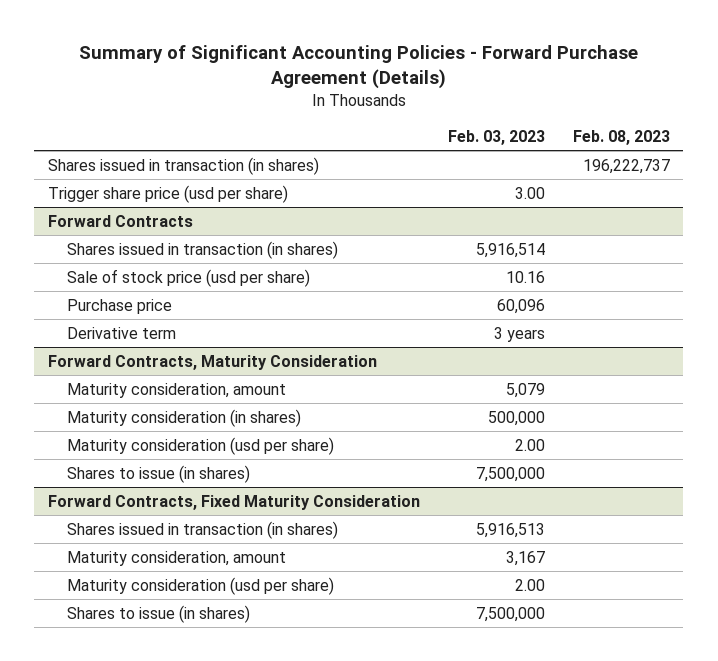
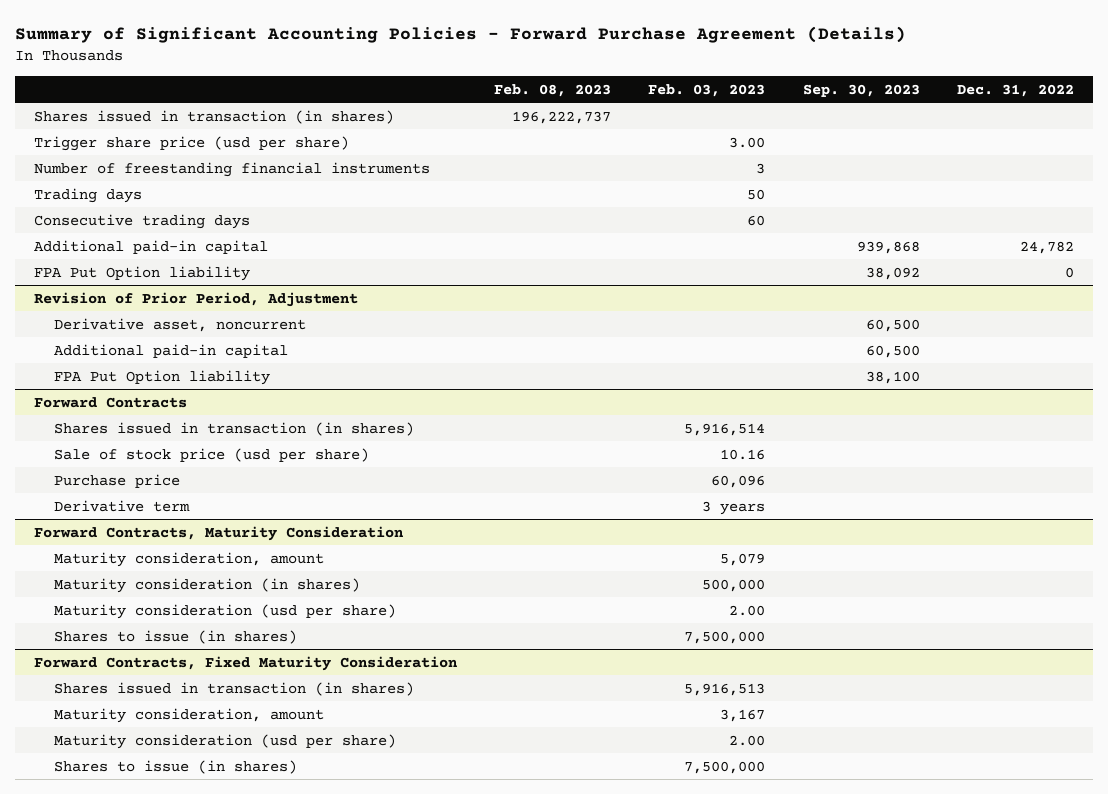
none -> [802,83,920,97] Sep. 30, 2023
none -> [957,83,1075,97] Dec. 31, 2022
none -> [33,161,430,177] Number of freestanding financial instruments
none -> [33,187,142,203] Trading days
none -> [33,213,250,229] Consecutive trading days
none -> [33,239,268,254] Additional paid-in capital
none -> [33,265,250,281] FPA Put Option liability
none -> [33,291,358,307] Revision of Prior Period, Adjustment
none -> [54,317,307,332] Derivative asset, noncurrent
none -> [54,343,289,358] Additional paid-in capital
none -> [54,369,271,385] FPA Put Option liability

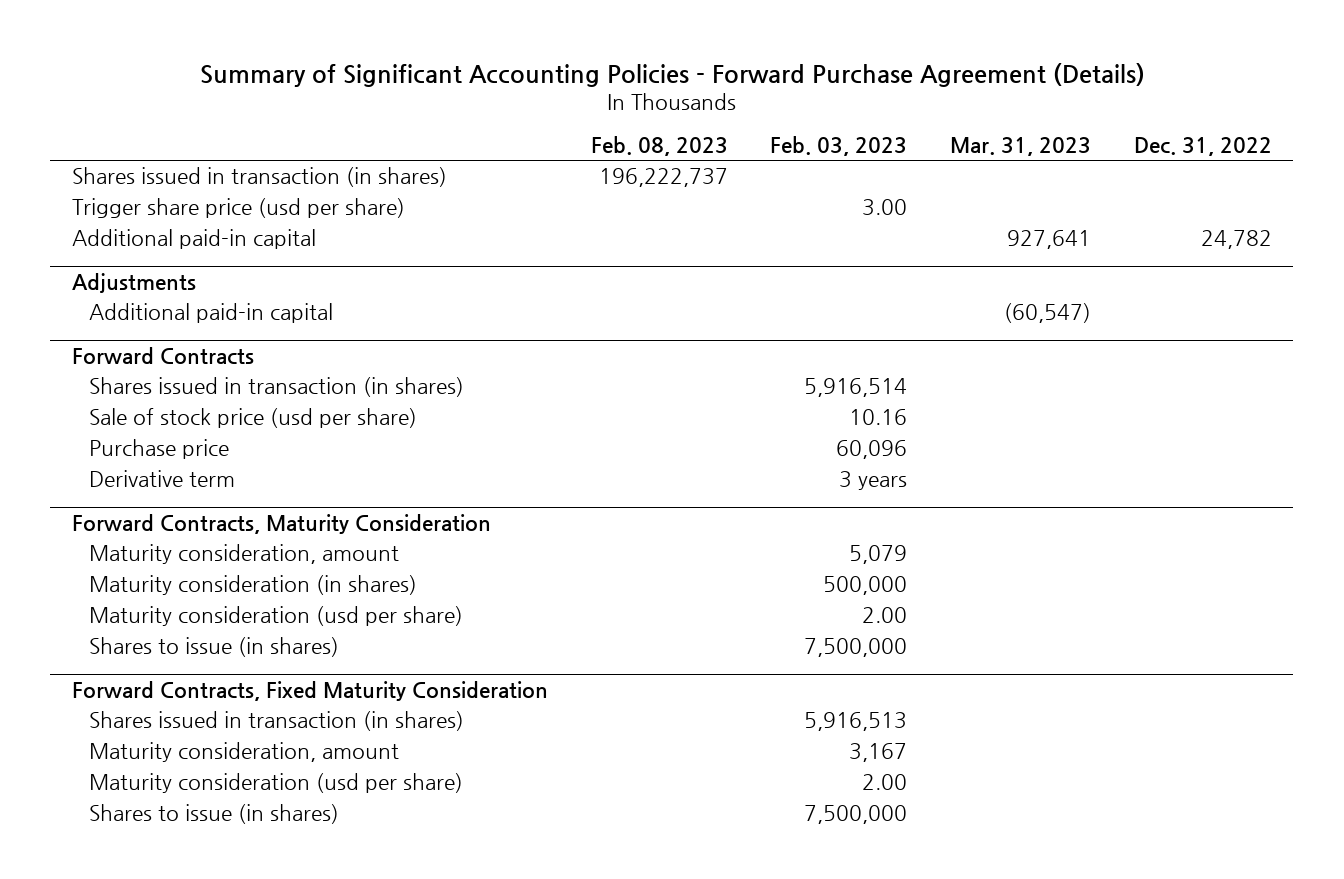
[802,83,920,97] Sep. 30, 2023 -> none
none -> [950,137,1092,157] Mar. 31, 2023
[33,161,430,177] Number of freestanding financial instruments -> none
[33,187,142,203] Trading days -> none
[33,213,250,229] Consecutive trading days -> none
[33,265,250,281] FPA Put Option liability -> none
[33,291,358,307] Revision of Prior Period, Adjustment -> none
[54,317,307,332] Derivative asset, noncurrent -> none
none -> [71,272,196,293] Adjustments
[54,369,271,385] FPA Put Option liability -> none

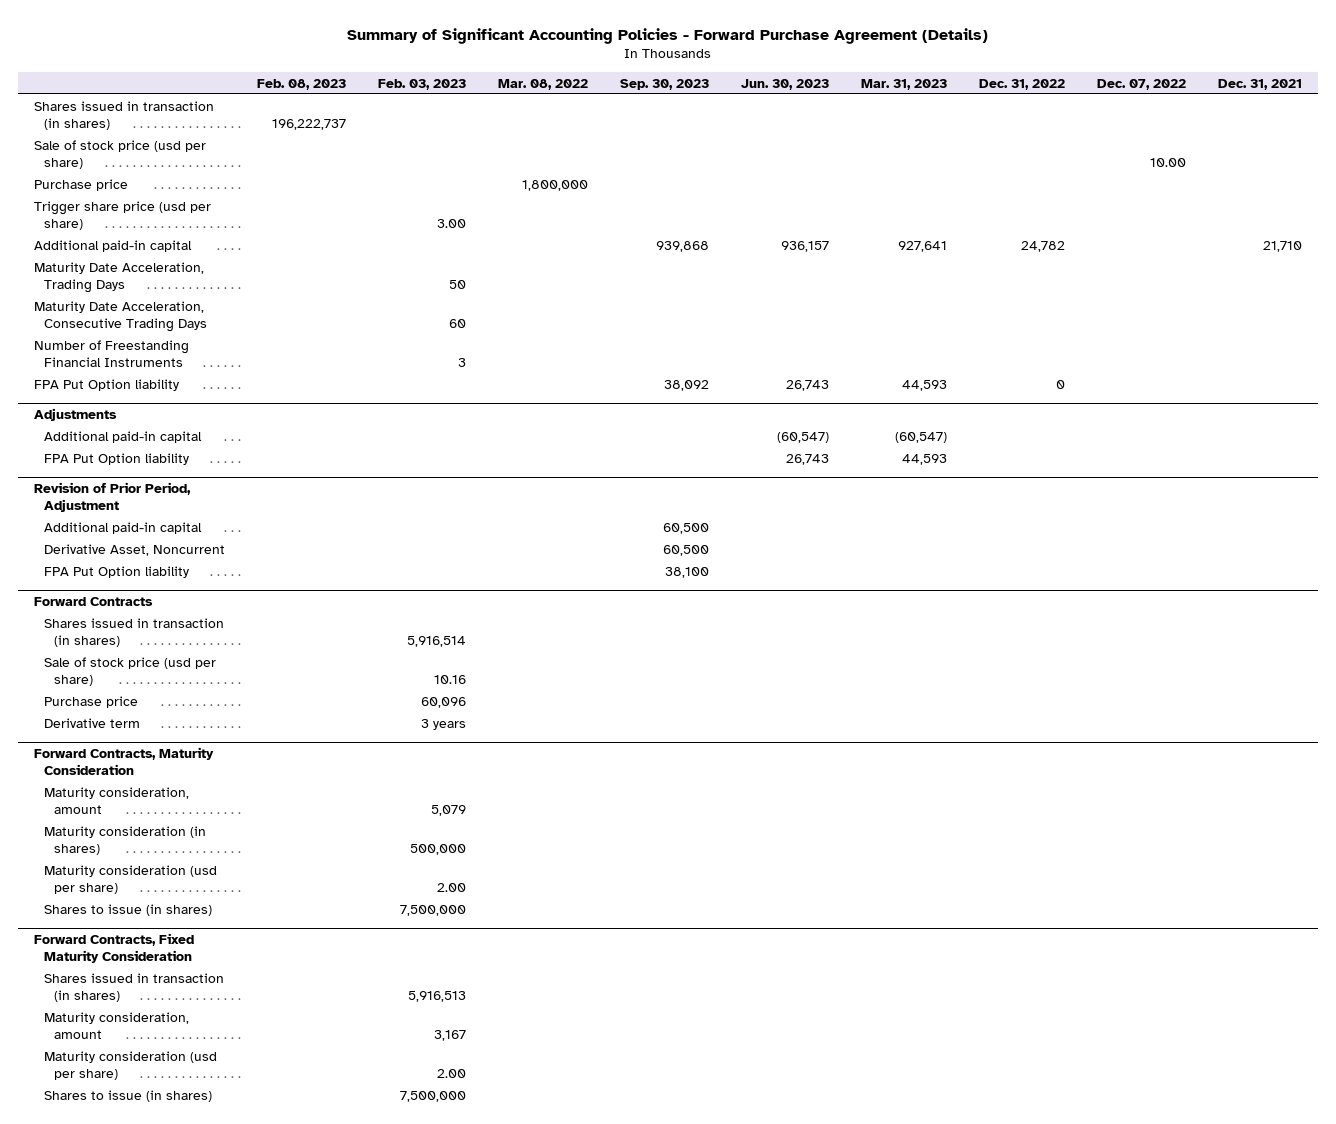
none -> [497,78,588,90] Mar. 08, 2022
none -> [619,78,709,90] Sep. 30, 2023
none -> [740,78,829,90] Jun. 30, 2023
none -> [1096,78,1186,90] Dec. 07, 2022
none -> [1217,78,1302,90] Dec. 31, 2021
none -> [33,139,206,169] Sale of stock price (usd per share)
none -> [33,178,128,191] Purchase price
none -> [33,261,204,293] Maturity Date Acceleration, Trading Days
none -> [33,300,207,332] Maturity Date Acceleration, Consecutive Trading Days
none -> [33,339,189,367] Number of Freestanding Financial Instruments
none -> [33,378,179,391] FPA Put Option liability
none -> [43,452,189,465] FPA Put Option liability
none -> [33,482,191,513] Revision of Prior Period, Adjustment
none -> [43,521,202,534] Additional paid-in capital
none -> [43,543,225,556] Derivative Asset, Noncurrent
none -> [43,565,189,578] FPA Put Option liability

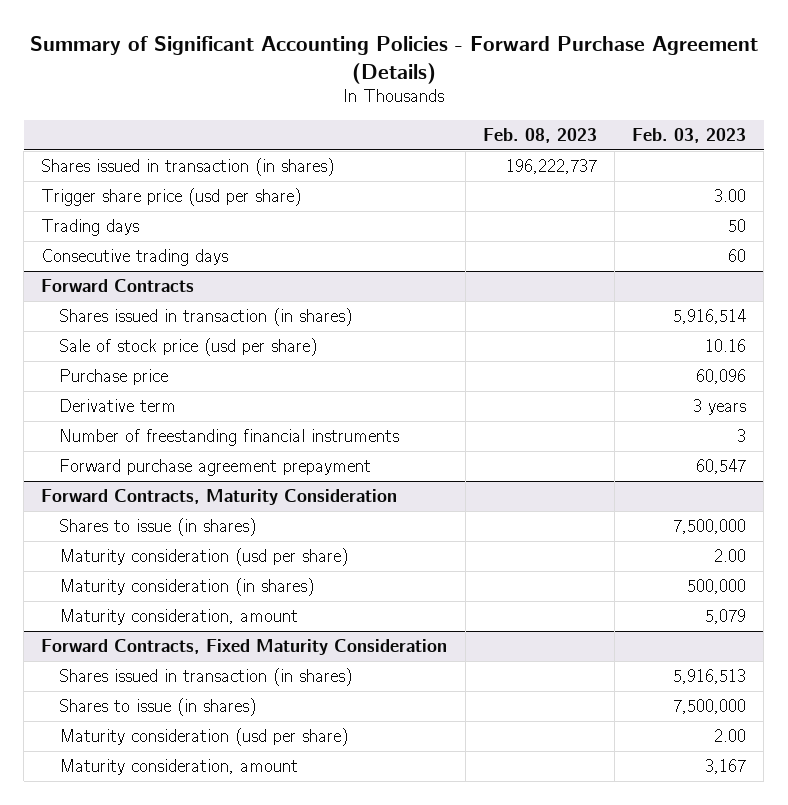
[497,78,588,90] Mar. 08, 2022 -> none
[619,78,709,90] Sep. 30, 2023 -> none
[740,78,829,90] Jun. 30, 2023 -> none
[860,78,947,90] Mar. 31, 2023 -> none
[978,78,1065,90] Dec. 31, 2022 -> none
[1096,78,1186,90] Dec. 07, 2022 -> none
[1217,78,1302,90] Dec. 31, 2021 -> none
[33,139,206,169] Sale of stock price (usd per share) -> none
[33,178,128,191] Purchase price -> none
[33,239,192,252] Additional paid-in capital -> none
[33,339,189,367] Number of Freestanding Financial Instruments -> none
[33,378,179,391] FPA Put Option liability -> none
[33,408,117,422] Adjustments -> none
[43,430,202,443] Additional paid-in capital -> none
[43,452,189,465] FPA Put Option liability -> none
[33,482,191,513] Revision of Prior Period, Adjustment -> none
[43,521,202,534] Additional paid-in capital -> none
[43,543,225,556] Derivative Asset, Noncurrent -> none
[43,565,189,578] FPA Put Option liability -> none
[33,261,204,293] Maturity Date Acceleration, Trading Days -> [41,218,140,236] Trading days
[33,300,207,332] Maturity Date Acceleration, Consecutive Trading Days -> [41,248,229,266] Consecutive trading days
none -> [59,428,400,446] Number of freestanding financial instruments
none -> [59,458,372,476] Forward purchase agreement prepayment
[43,864,217,894] Maturity consideration (usd per share) -> [59,547,349,566] Maturity consideration (usd per share)
[43,825,206,855] Maturity consideration (in shares) -> [59,577,315,596] Maturity consideration (in shares)
[43,786,189,814] Maturity consideration, amount -> [59,608,299,625] Maturity consideration, amount
[43,1050,217,1080] Maturity consideration (usd per share) -> [59,727,349,746] Maturity consideration (usd per share)
[43,1011,189,1039] Maturity consideration, amount -> [59,758,299,775] Maturity consideration, amount

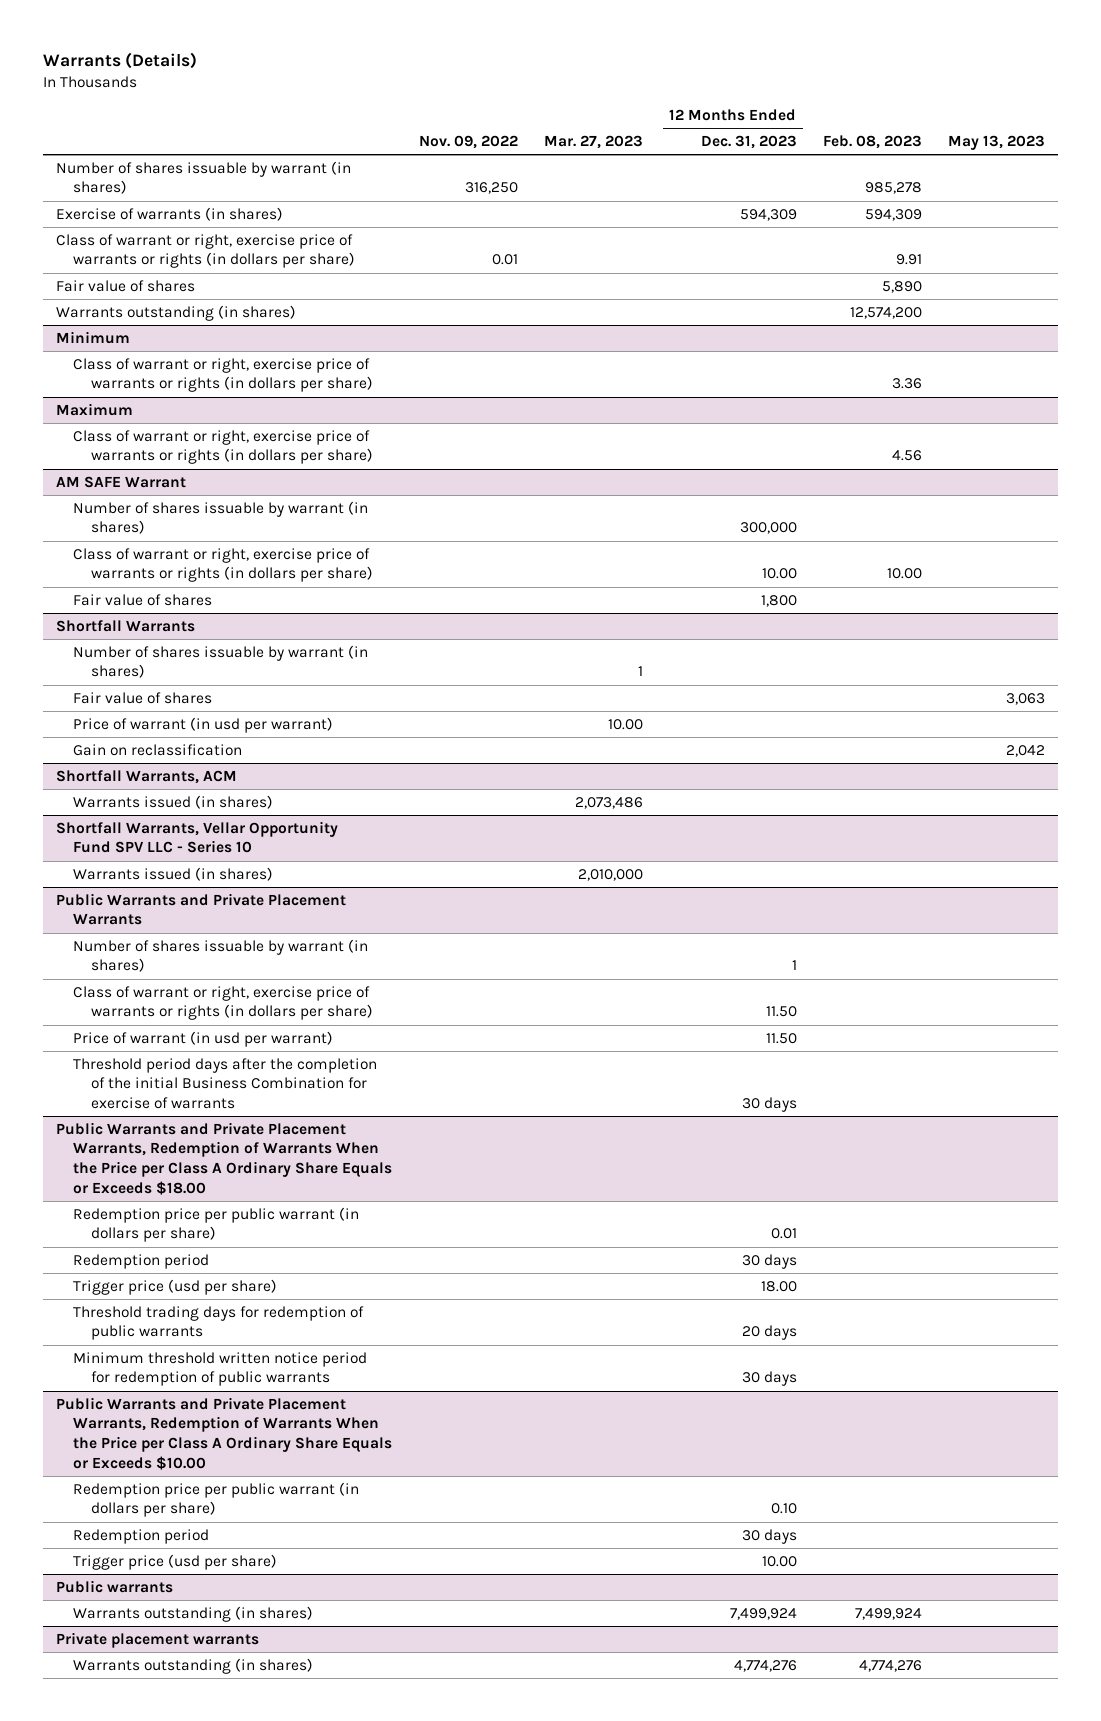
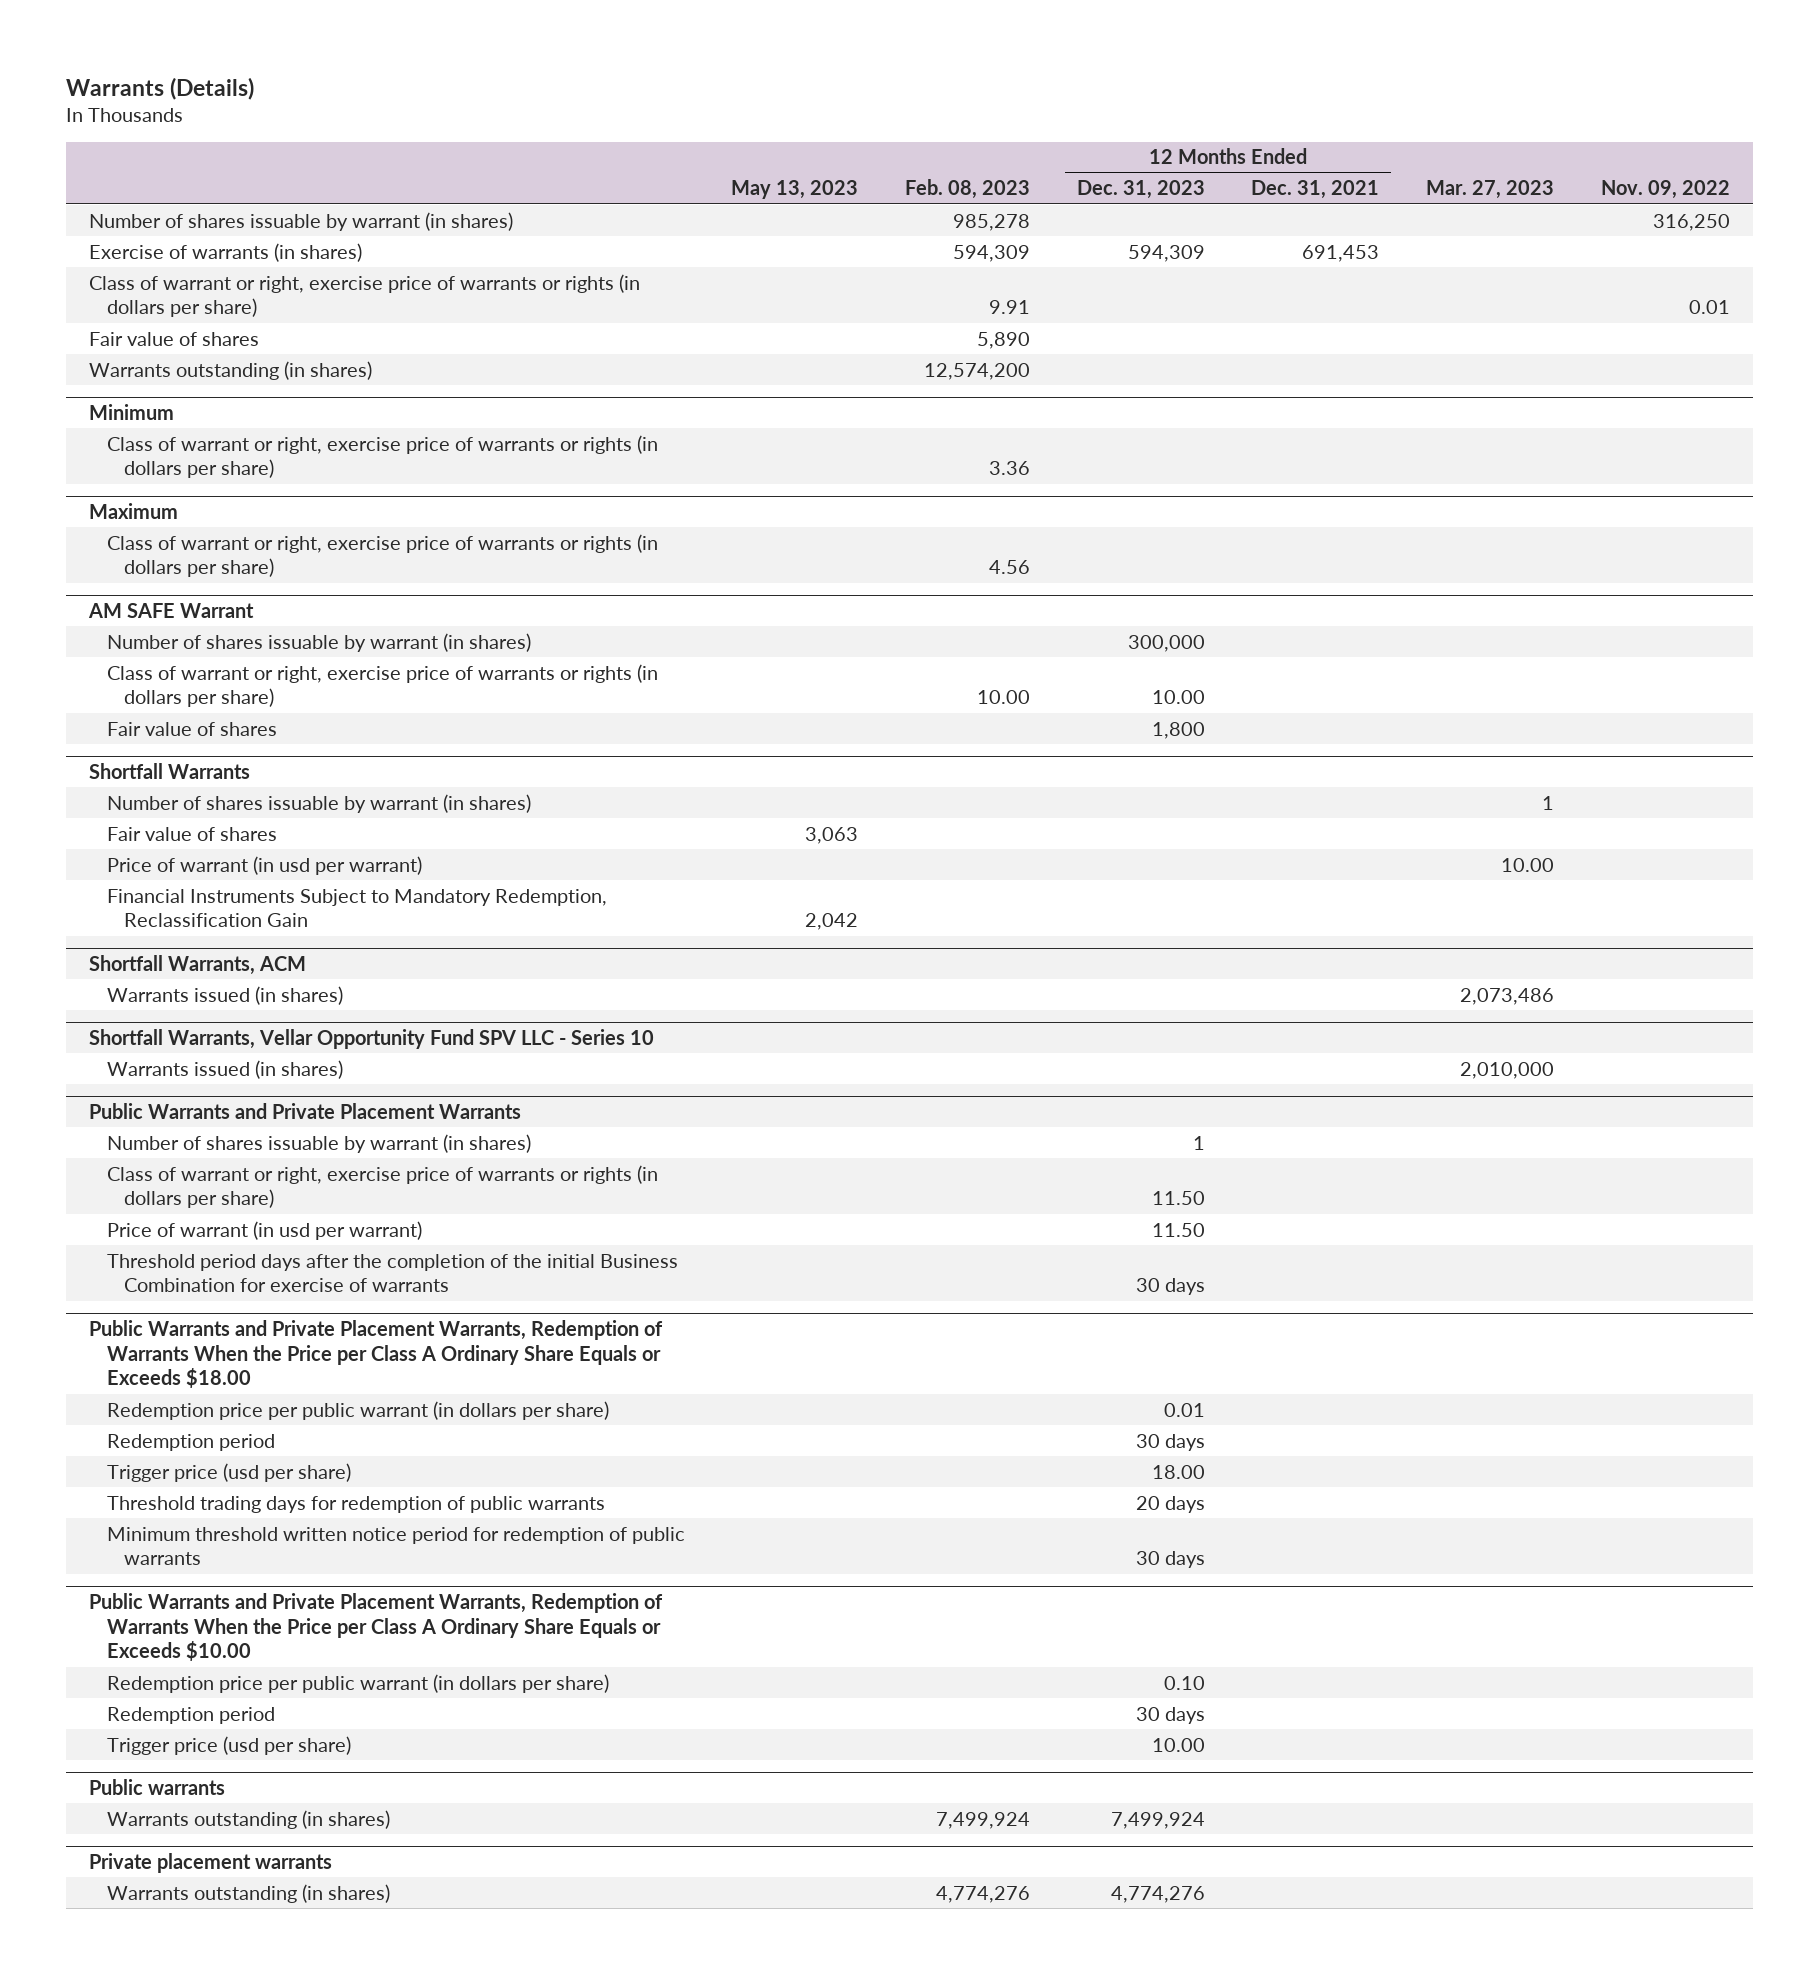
none -> [1251,180,1380,200] Dec. 31, 2021
[73,743,243,756] Gain on reclassification -> [106,888,607,928] Financial Instruments Subject to Mandatory Redemption, Reclassification Gain

